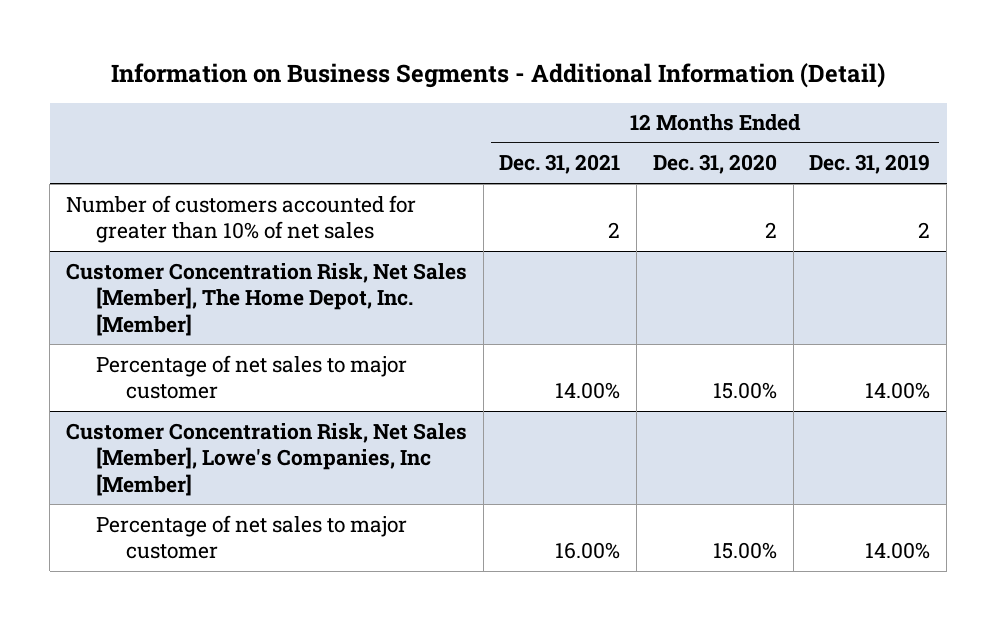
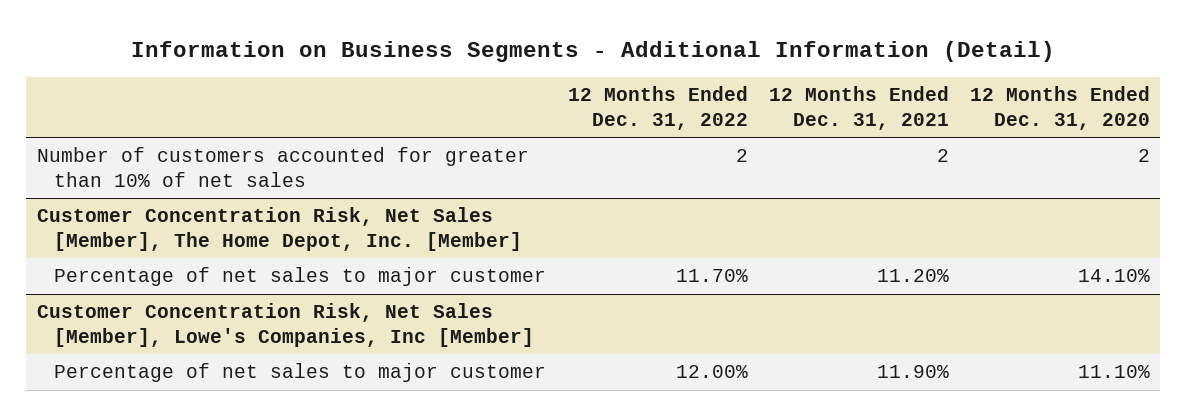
[809,154,931,175] Dec. 31, 2019 -> none
none -> [567,86,748,130] 12 Months Ended Dec. 31, 2022
[555,382,621,400] 14.00% -> [876,269,949,283] 11.20%
[712,382,777,400] 15.00% -> [1077,269,1150,283] 14.10%
[555,542,621,560] 16.00% -> [876,365,949,379] 11.90%
[712,542,777,560] 15.00% -> [1077,365,1150,379] 11.10%

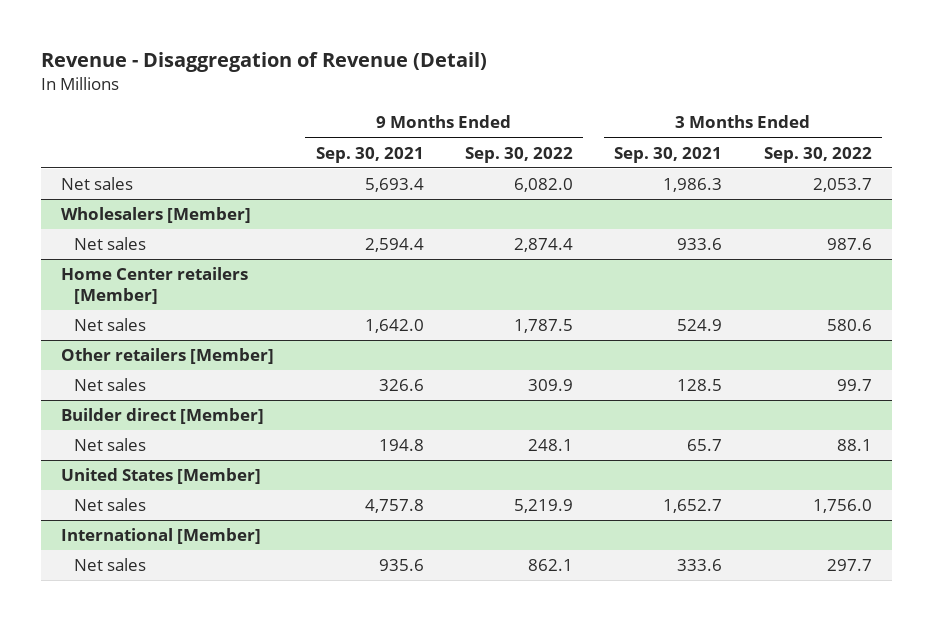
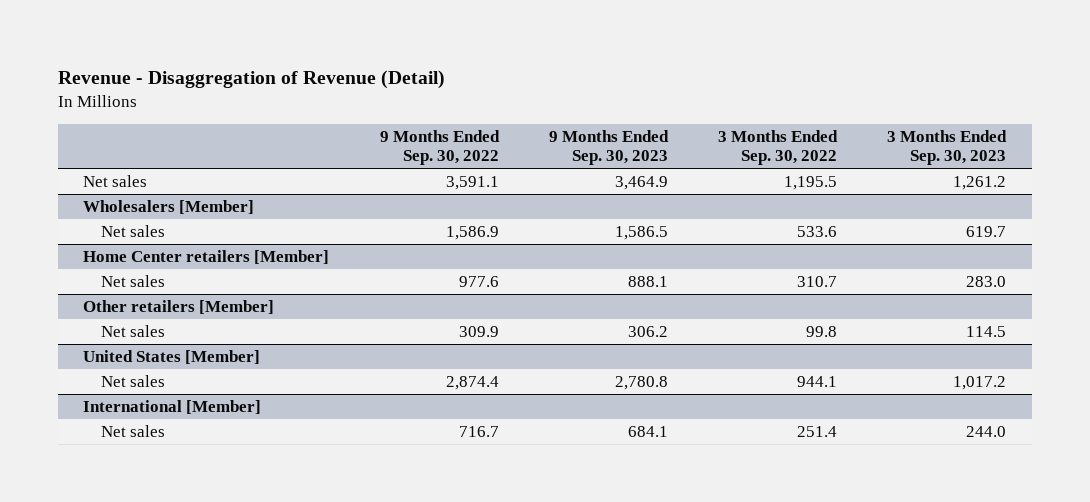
[315,146,424,163] Sep. 30, 2021 -> none
[614,146,723,163] Sep. 30, 2021 -> none
none -> [548,129,669,166] 9 Months Ended Sep. 30, 2023
none -> [887,129,1008,166] 3 Months Ended Sep. 30, 2023
[514,178,574,193] 6,082.0 -> [445,176,499,191] 3,591.1
[812,178,872,193] 2,053.7 -> [784,176,838,191] 1,195.5
[514,238,574,253] 2,874.4 -> [445,226,499,241] 1,586.9
[826,238,872,251] 987.6 -> [797,226,838,238] 533.6
[514,319,574,334] 1,787.5 -> [458,276,499,288] 977.6
[826,319,872,332] 580.6 -> [797,276,838,288] 310.7
[61,408,265,425] Builder direct [Member] -> none
[73,438,146,452] Net sales -> none
[836,379,872,392] 99.7 -> [806,326,838,338] 99.8
[514,499,574,514] 5,219.9 -> [445,376,499,391] 2,874.4
[812,499,872,514] 1,756.0 -> [797,376,838,388] 944.1
[528,559,574,572] 862.1 -> [458,426,499,438] 716.7
[826,559,872,572] 297.7 -> [797,426,838,438] 251.4

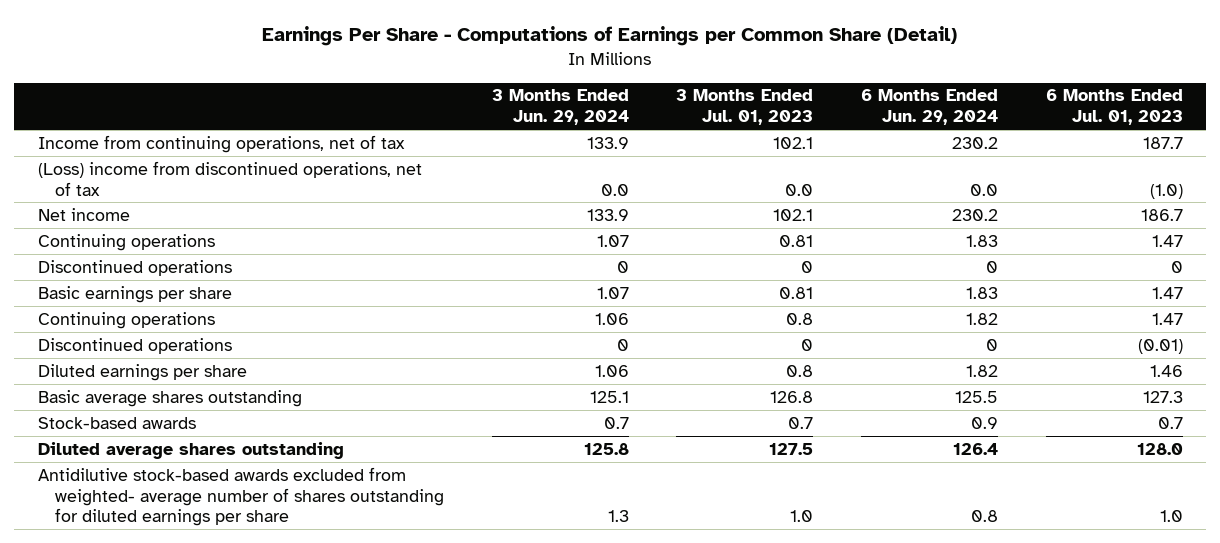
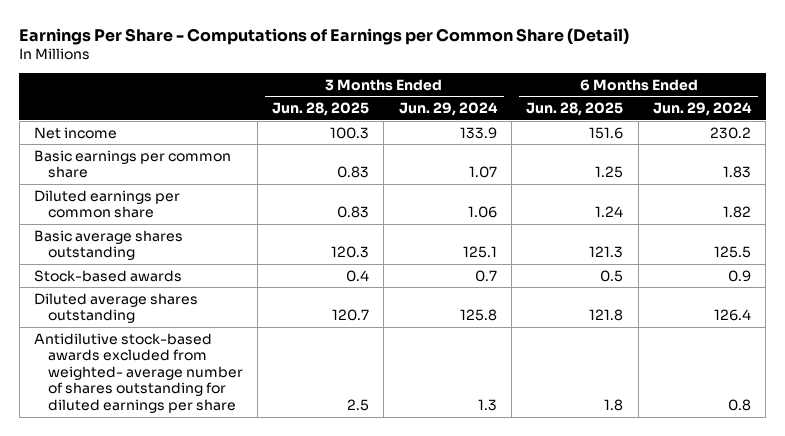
[676,89,814,126] 3 Months Ended Jul. 01, 2023 -> none
[1045,89,1183,126] 6 Months Ended Jul. 01, 2023 -> none
none -> [272,101,370,116] Jun. 28, 2025
none -> [526,101,624,116] Jun. 28, 2025
[37,134,405,153] Income from continuing operations, net of tax -> none
[37,160,422,196] (Loss) income from discontinued operations, net of tax -> none
[37,233,215,251] Continuing operations -> none
[37,259,232,276] Discontinued operations -> none
[37,311,215,329] Continuing operations -> none
[37,337,232,354] Discontinued operations -> none
[37,285,232,303] Basic earnings per share -> [33,149,231,179] Basic earnings per common share
[37,363,247,381] Diluted earnings per share -> [33,189,180,219] Diluted earnings per common share

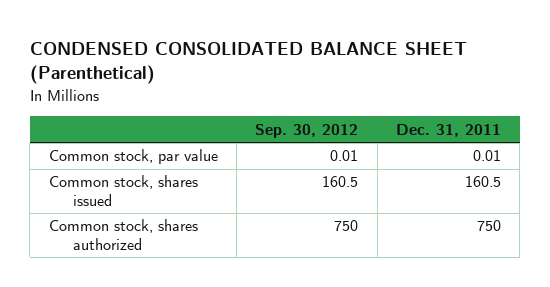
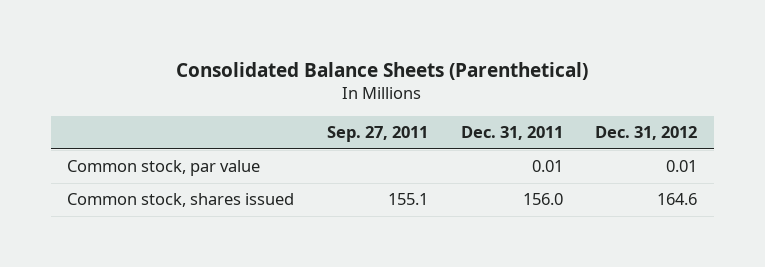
[29,41,467,85] CONDENSED CONSOLIDATED BALANCE SHEET (Parenthetical) -> [176,61,589,80] Consolidated Balance Sheets (Parenthetical)
[255,123,359,138] Sep. 30, 2012 -> none
none -> [327,126,429,143] Sep. 27, 2011
none -> [595,126,698,141] Dec. 31, 2012
[48,219,198,250] Common stock, shares authorized -> none
[465,176,502,188] 160.5 -> [522,193,563,206] 156.0

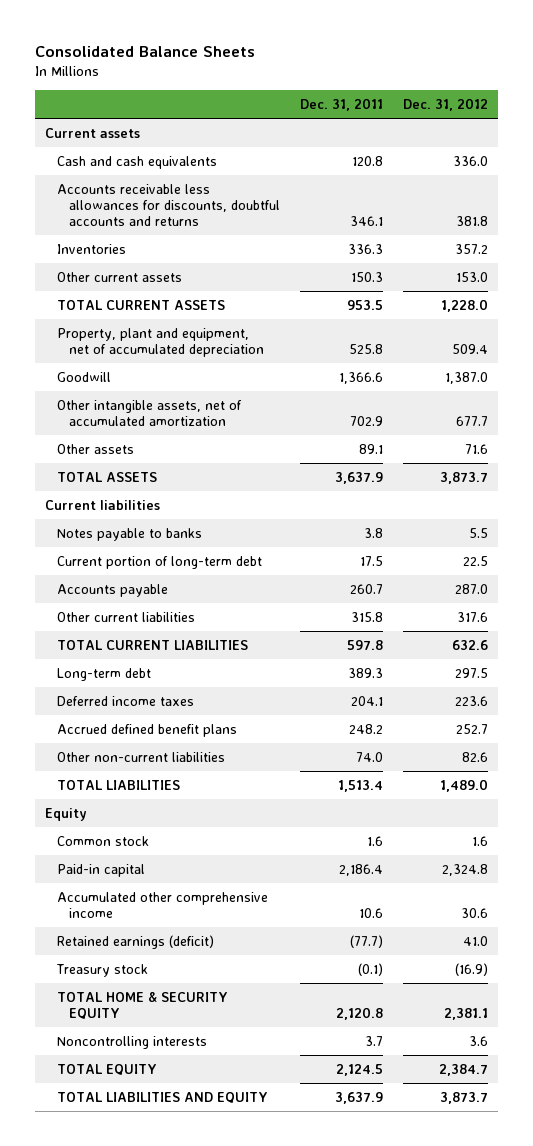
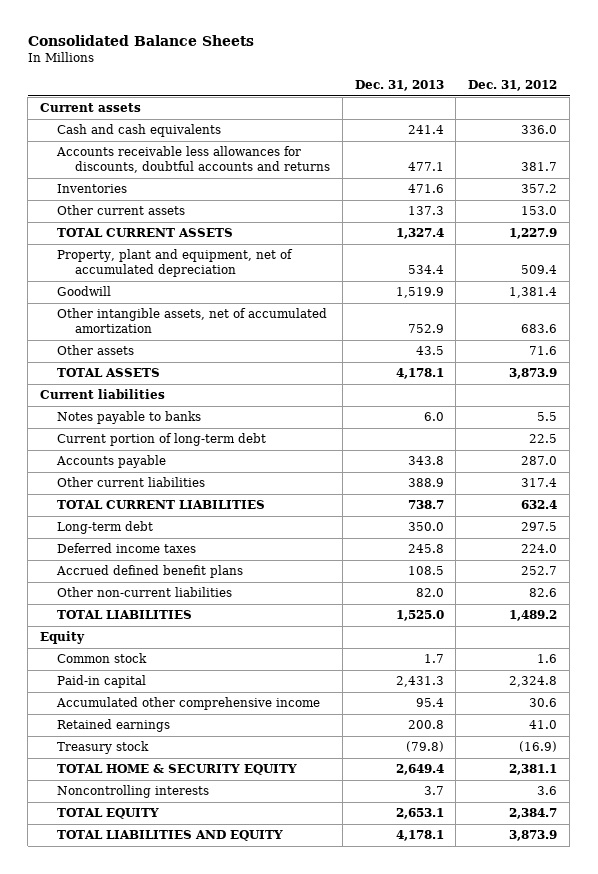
[300,98,384,112] Dec. 31, 2011 -> none
none -> [354,80,444,92] Dec. 31, 2013
[456,216,489,227] 381.8 -> [521,161,558,171] 381.7
[441,298,489,312] 1,228.0 -> [509,228,558,240] 1,227.9
[445,371,489,384] 1,387.0 -> [509,287,558,299] 1,381.4
[456,416,489,427] 677.7 -> [521,323,558,333] 683.6
[440,471,489,484] 3,873.7 -> [509,368,558,380] 3,873.9
[457,611,489,622] 317.6 -> [521,478,558,488] 317.4
[452,639,489,650] 632.6 -> [521,500,558,510] 632.4
[455,695,489,706] 223.6 -> [521,544,558,554] 224.0
[440,778,489,792] 1,489.0 -> [509,610,558,622] 1,489.2
[57,934,215,949] Retained earnings (deficit) -> [57,719,171,733] Retained earnings
[440,1091,489,1104] 3,873.7 -> [509,830,558,842] 3,873.9

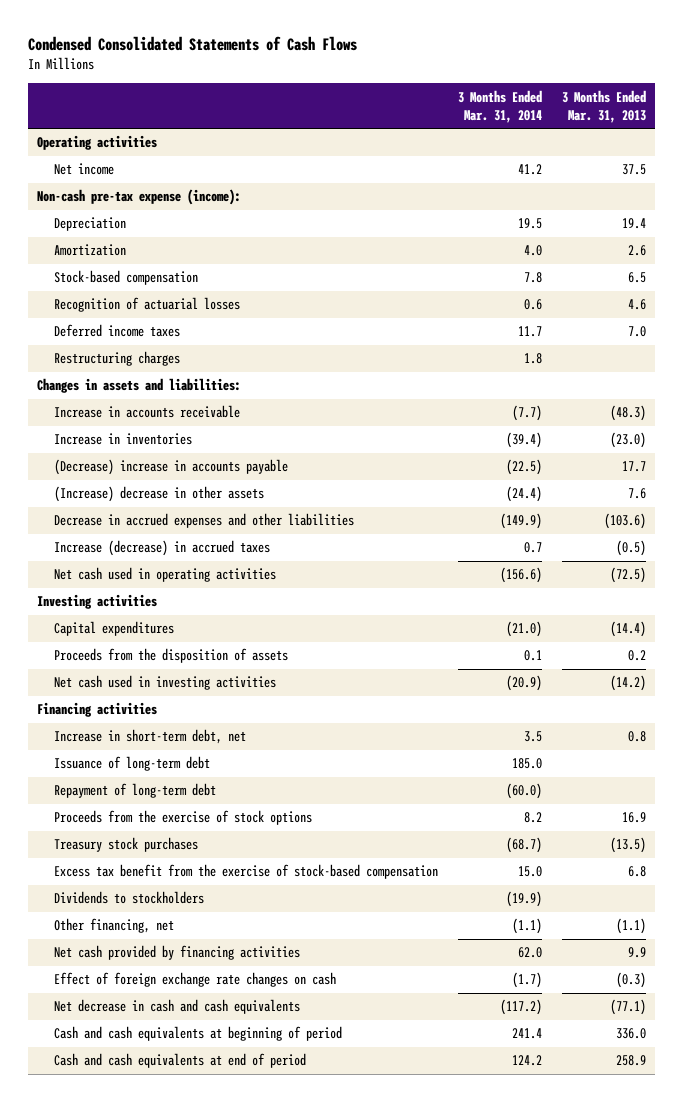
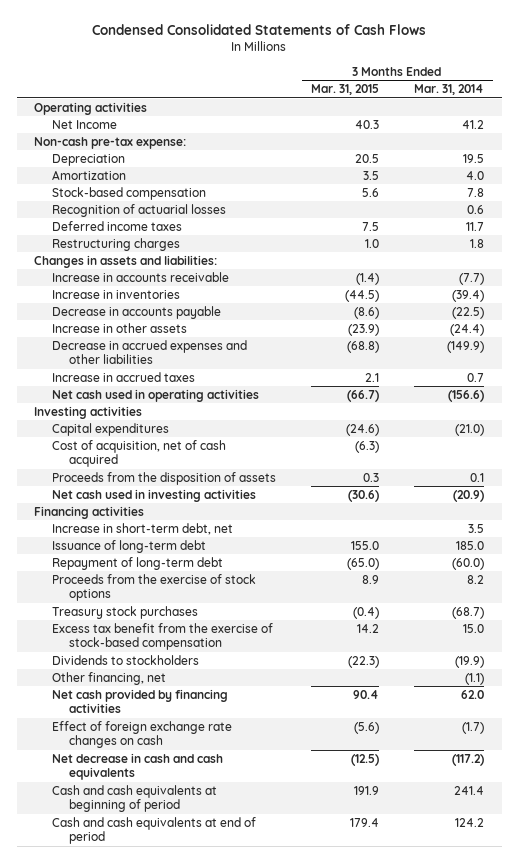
[561,89,646,123] 3 Months Ended Mar. 31, 2013 -> none
none -> [310,84,379,96] Mar. 31, 2015
[54,163,115,176] Net income -> [51,119,117,129] Net Income
[37,189,242,206] Non-cash pre-tax expense (income): -> [34,136,187,149] Non-cash pre-tax expense:
[54,459,289,476] (Decrease) increase in accounts payable -> [51,305,221,319] Decrease in accounts payable
[54,486,265,503] (Increase) decrease in other assets -> [51,322,187,333] Increase in other assets
[54,540,271,557] Increase (decrease) in accrued taxes -> [51,371,195,382] Increase in accrued taxes
none -> [51,439,226,468] Cost of acquisition, net of cash acquired

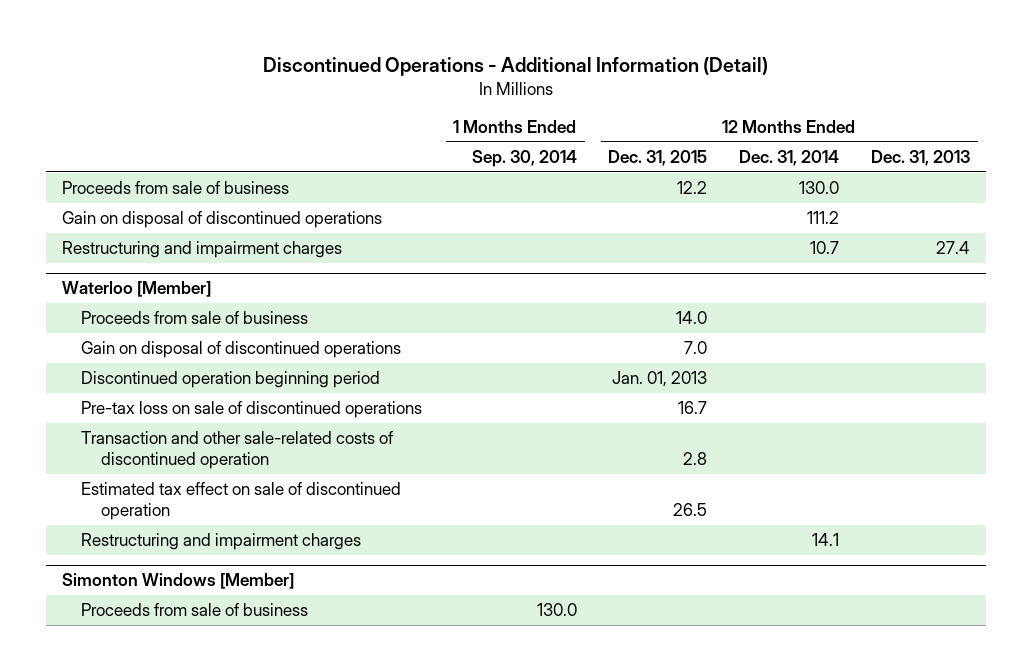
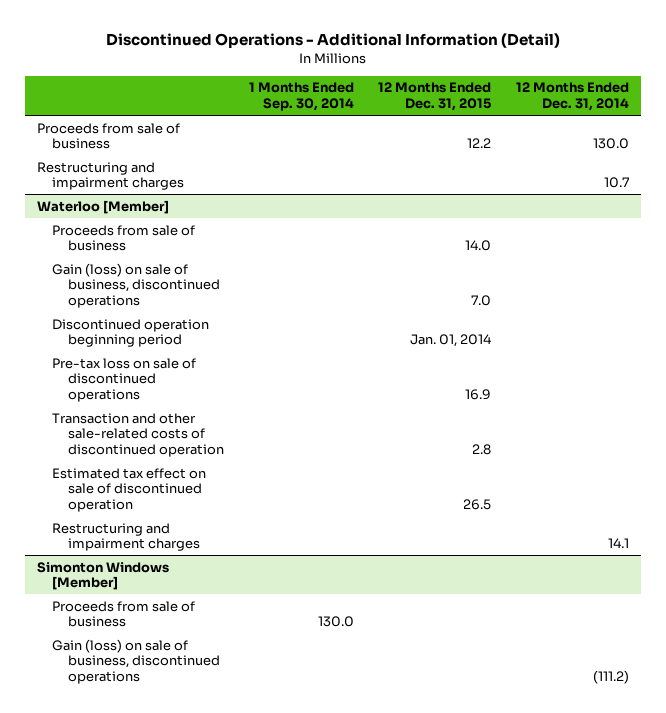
[870,149,970,166] Dec. 31, 2013 -> none
[61,211,382,229] Gain on disposal of discontinued operations -> none
[81,341,402,359] Gain on disposal of discontinued operations -> [52,262,220,309] Gain (loss) on sale of business, discontinued operations
[612,371,708,388] Jan. 01, 2013 -> [410,334,492,348] Jan. 01, 2014
[678,401,708,415] 16.7 -> [465,389,492,401] 16.9
none -> [52,638,220,685] Gain (loss) on sale of business, discontinued operations

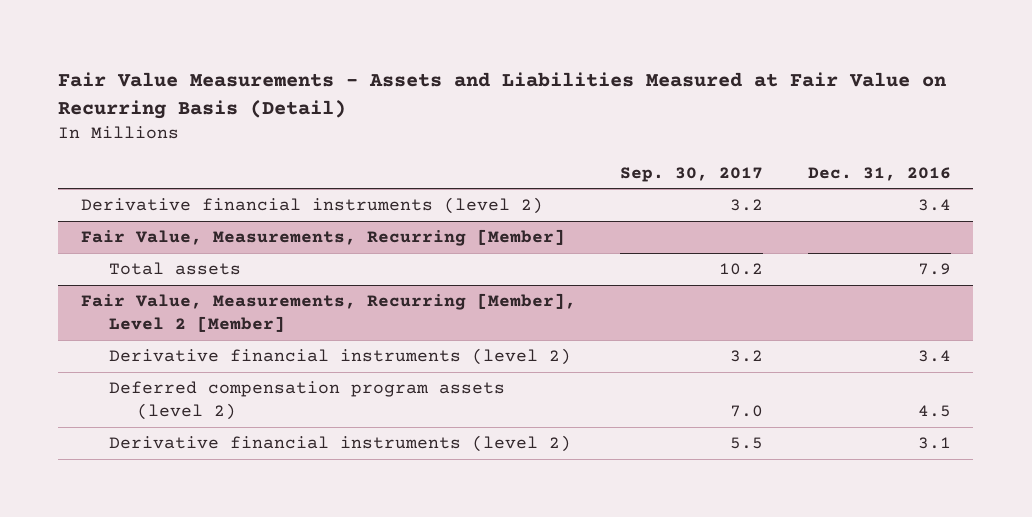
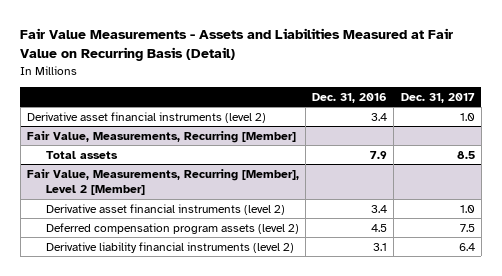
[620,166,764,182] Sep. 30, 2017 -> none
none -> [400,92,475,103] Dec. 31, 2017
[80,197,543,215] Derivative financial instruments (level 2) -> [26,111,266,123] Derivative asset financial instruments (level 2)
[108,348,571,366] Derivative financial instruments (level 2) -> [45,203,285,215] Derivative asset financial instruments (level 2)
[108,435,571,453] Derivative financial instruments (level 2) -> [45,241,294,253] Derivative liability financial instruments (level 2)

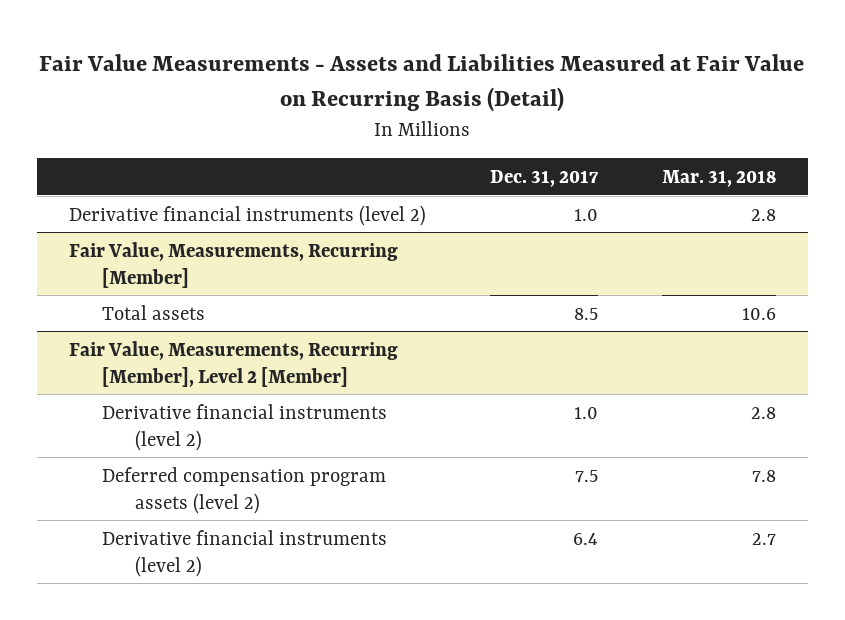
[312,92,388,103] Dec. 31, 2016 -> none
none -> [662,169,777,187] Mar. 31, 2018
[26,111,266,123] Derivative asset financial instruments (level 2) -> [68,204,426,226] Derivative financial instruments (level 2)
[45,203,285,215] Derivative asset financial instruments (level 2) -> [102,403,388,451] Derivative financial instruments (level 2)
[45,241,294,253] Derivative liability financial instruments (level 2) -> [102,529,388,577] Derivative financial instruments (level 2)

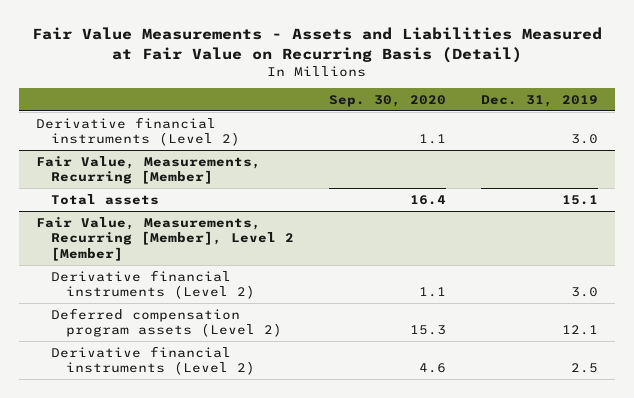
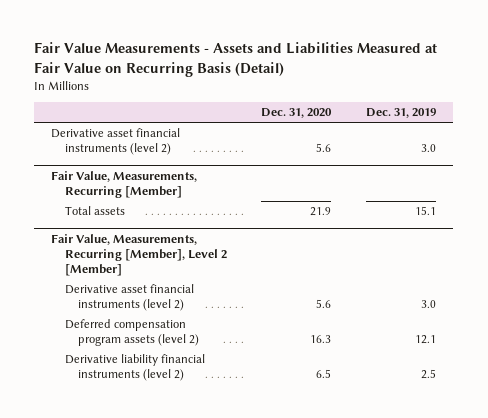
[329,95,447,108] Sep. 30, 2020 -> none
none -> [261,108,333,119] Dec. 31, 2020
[36,116,241,147] Derivative financial instruments (Level 2) -> [51,128,181,156] Derivative asset financial instruments (level 2)
[51,269,256,300] Derivative financial instruments (Level 2) -> [64,284,194,312] Derivative asset financial instruments (level 2)
[51,307,283,338] Deferred compensation program assets (Level 2) -> [64,319,199,347] Deferred compensation program assets (level 2)
[51,345,256,376] Derivative financial instruments (Level 2) -> [64,354,205,382] Derivative liability financial instruments (level 2)

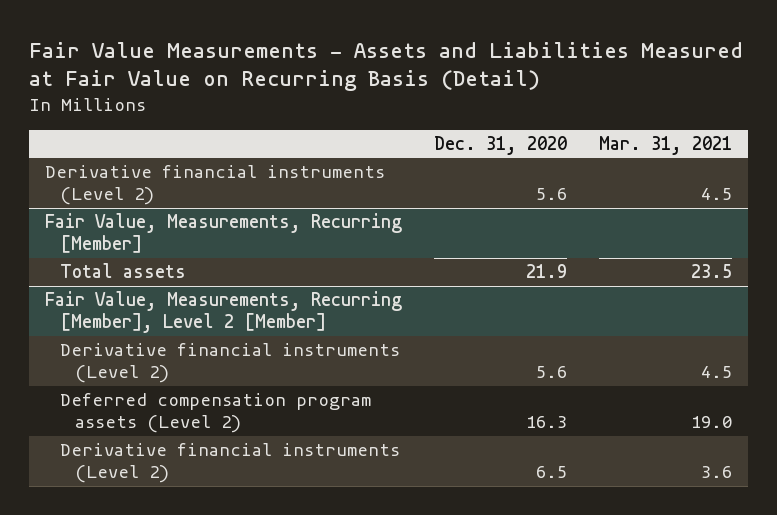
[366,108,437,119] Dec. 31, 2019 -> none
none -> [598,136,732,156] Mar. 31, 2021
[51,128,181,156] Derivative asset financial instruments (level 2) -> [44,165,385,206] Derivative financial instruments (Level 2)
[64,284,194,312] Derivative asset financial instruments (level 2) -> [60,343,401,384] Derivative financial instruments (Level 2)
[64,319,199,347] Deferred compensation program assets (level 2) -> [60,393,372,434] Deferred compensation program assets (Level 2)
[64,354,205,382] Derivative liability financial instruments (level 2) -> [60,443,401,484] Derivative financial instruments (Level 2)

